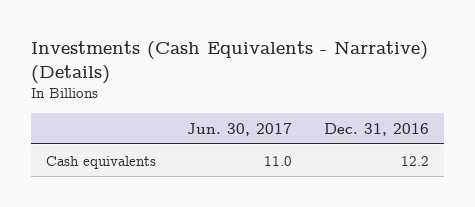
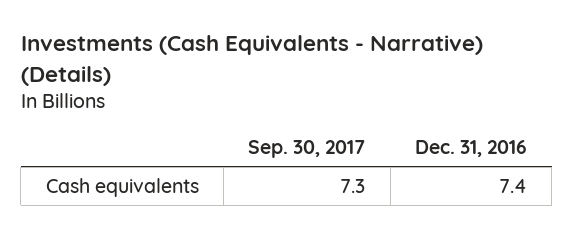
[187,122,293,136] Jun. 30, 2017 -> none
none -> [248,140,366,159] Sep. 30, 2017
[400,155,429,166] 12.2 -> [498,178,527,193] 7.4

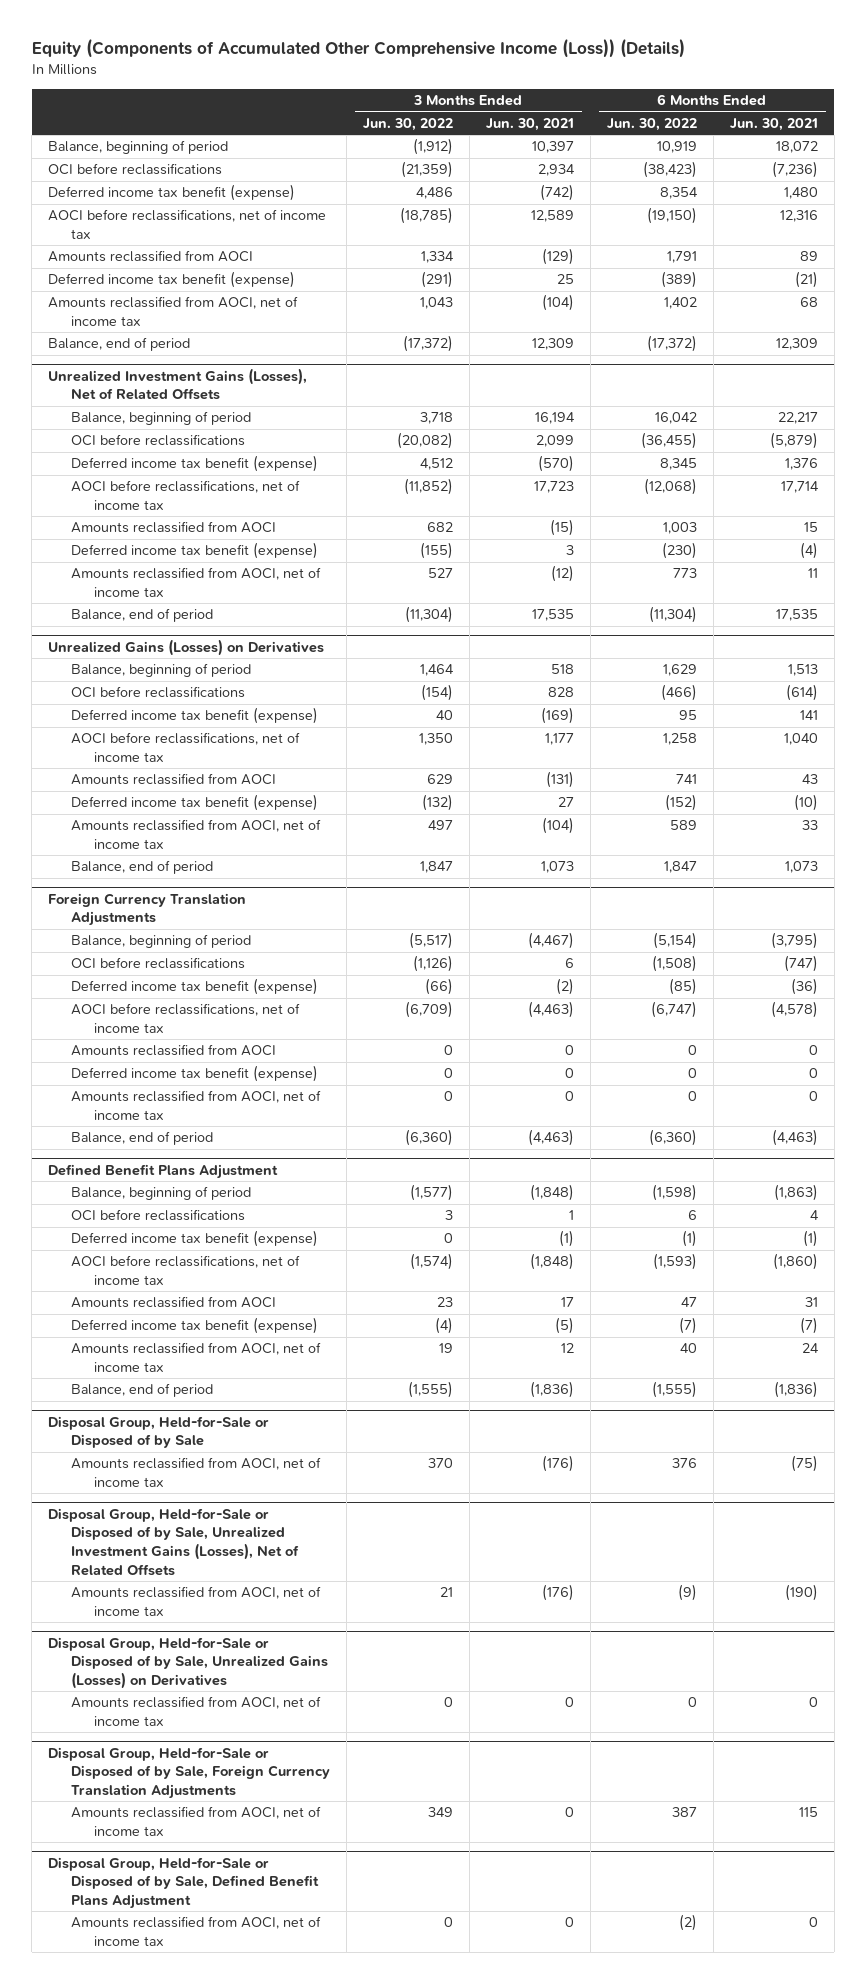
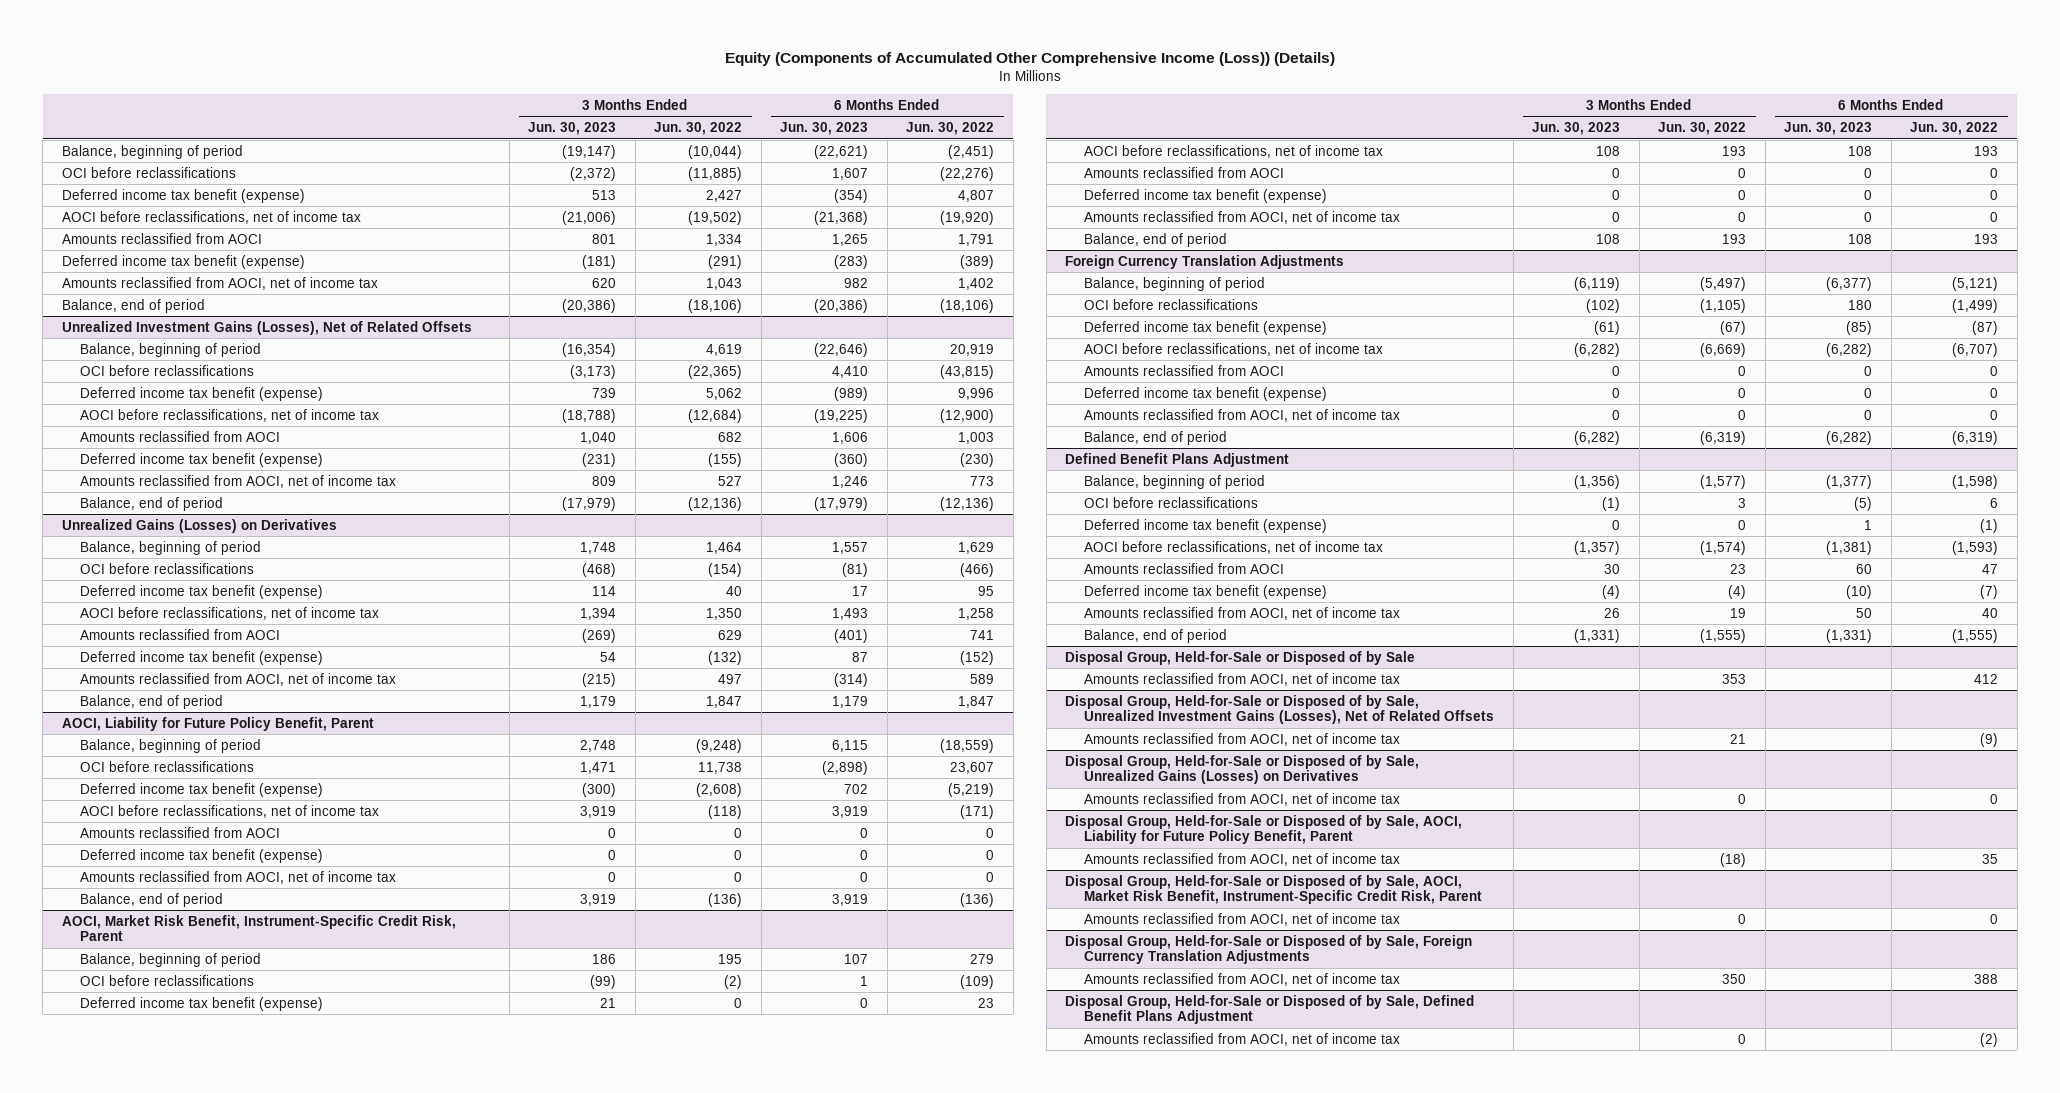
[485,117,574,131] Jun. 30, 2021 -> none
[729,117,818,131] Jun. 30, 2021 -> none
none -> [528,122,617,136] Jun. 30, 2023
none -> [780,122,869,136] Jun. 30, 2023
[412,138,453,156] (1,912) -> [688,144,743,159] (10,044)
[656,141,697,154] 10,919 -> [948,144,995,159] (2,451)
[400,161,453,179] (21,359) -> [688,166,743,181] (11,885)
[642,161,697,179] (38,423) -> [940,166,995,181] (22,276)
[415,187,453,200] 4,486 -> [706,189,743,202] 2,427
[659,187,698,200] 8,354 -> [958,189,995,202] 4,807
[399,207,453,225] (18,785) -> [688,210,743,225] (19,502)
[646,207,697,225] (19,150) -> [940,210,995,225] (19,920)
[402,335,453,353] (17,372) -> [688,298,743,313] (18,106)
[646,335,697,353] (17,372) -> [940,298,995,313] (18,106)
[419,412,453,425] 3,718 -> [706,343,743,356] 4,619
[654,412,697,425] 16,042 -> [950,343,995,356] 20,919
[396,432,453,450] (20,082) -> [688,364,743,379] (22,365)
[640,432,697,450] (36,455) -> [940,364,995,379] (43,815)
[419,458,453,471] 4,512 -> [706,387,743,400] 5,062
[659,458,697,471] 8,345 -> [958,387,995,400] 9,996
[403,478,453,496] (11,852) -> [688,408,743,423] (12,684)
[643,478,697,496] (12,068) -> [940,408,995,423] (12,900)
[404,606,453,624] (11,304) -> [688,496,743,511] (12,136)
[648,606,697,624] (11,304) -> [940,496,995,511] (12,136)
none -> [61,716,374,731] AOCI, Liability for Future Policy Benefit, Parent
none -> [80,738,262,753] Balance, beginning of period
none -> [80,760,255,772] OCI before reclassifications
none -> [80,782,324,797] Deferred income tax benefit (expense)
none -> [80,804,380,818] AOCI before reclassifications, net of income tax
none -> [80,826,281,838] Amounts reclassified from AOCI
none -> [80,848,324,863] Deferred income tax benefit (expense)
none -> [80,870,397,884] Amounts reclassified from AOCI, net of income tax
none -> [80,892,224,907] Balance, end of period
none -> [61,914,456,942] AOCI, Market Risk Benefit, Instrument-Specific Credit Risk, Parent
none -> [80,952,262,967] Balance, beginning of period
none -> [80,974,255,986] OCI before reclassifications
none -> [80,996,324,1011] Deferred income tax benefit (expense)
none -> [1084,144,1384,158] AOCI before reclassifications, net of income tax
none -> [1084,166,1285,178] Amounts reclassified from AOCI
none -> [1084,188,1328,203] Deferred income tax benefit (expense)
none -> [1084,210,1401,224] Amounts reclassified from AOCI, net of income tax
none -> [1084,232,1228,247] Balance, end of period
[408,932,453,950] (5,517) -> [1700,276,1747,291] (5,497)
[652,932,697,950] (5,154) -> [1952,276,1999,291] (5,121)
[412,955,453,973] (1,126) -> [1700,298,1747,313] (1,105)
[651,955,697,973] (1,508) -> [1952,298,1999,313] (1,499)
[424,978,453,996] (66) -> [1720,320,1747,335] (67)
[668,978,697,996] (85) -> [1972,320,1999,335] (87)
[404,1001,453,1019] (6,709) -> [1700,342,1747,357] (6,669)
[650,1001,697,1019] (6,747) -> [1952,342,1999,357] (6,707)
[404,1129,453,1147] (6,360) -> [1700,430,1747,445] (6,319)
[648,1129,697,1147] (6,360) -> [1952,430,1999,445] (6,319)
[427,1458,453,1469] 370 -> [1722,673,1747,684] 353
[671,1458,697,1469] 376 -> [1974,673,1999,684] 412
none -> [1065,814,1463,845] Disposal Group, Held-for-Sale or Disposed of by Sale, AOCI, Liability for Future Policy Benefit, Parent
none -> [1084,852,1401,866] Amounts reclassified from AOCI, net of income tax
none -> [1065,874,1483,905] Disposal Group, Held-for-Sale or Disposed of by Sale, AOCI, Market Risk Benefit, Instrument-Specific Credit Risk, Parent
none -> [1084,912,1401,926] Amounts reclassified from AOCI, net of income tax
[427,1807,453,1818] 349 -> [1722,973,1747,984] 350
[671,1807,697,1818] 387 -> [1974,973,1999,984] 388

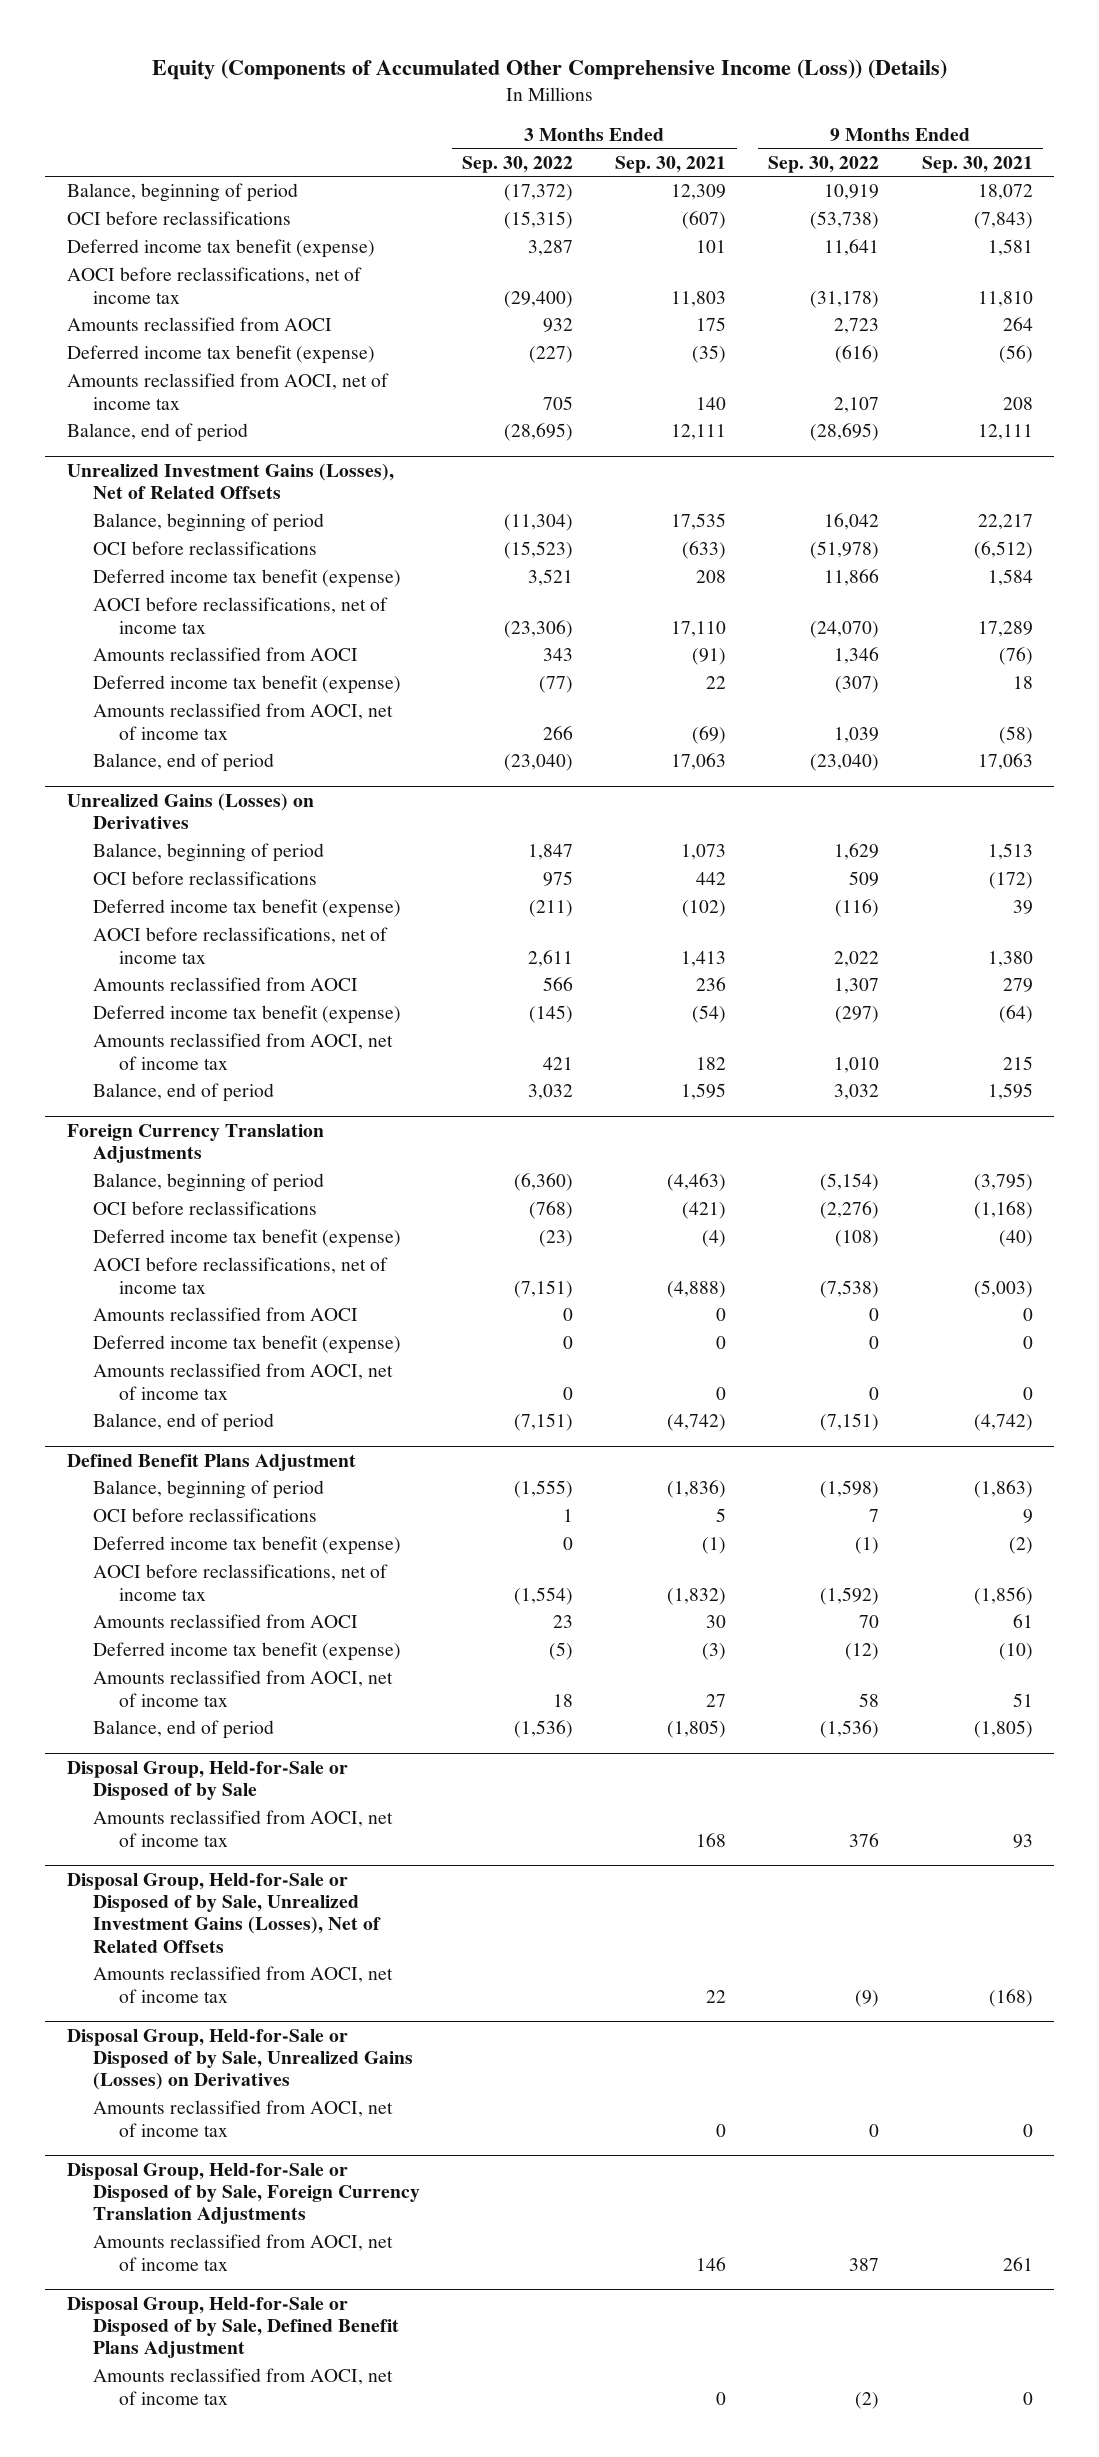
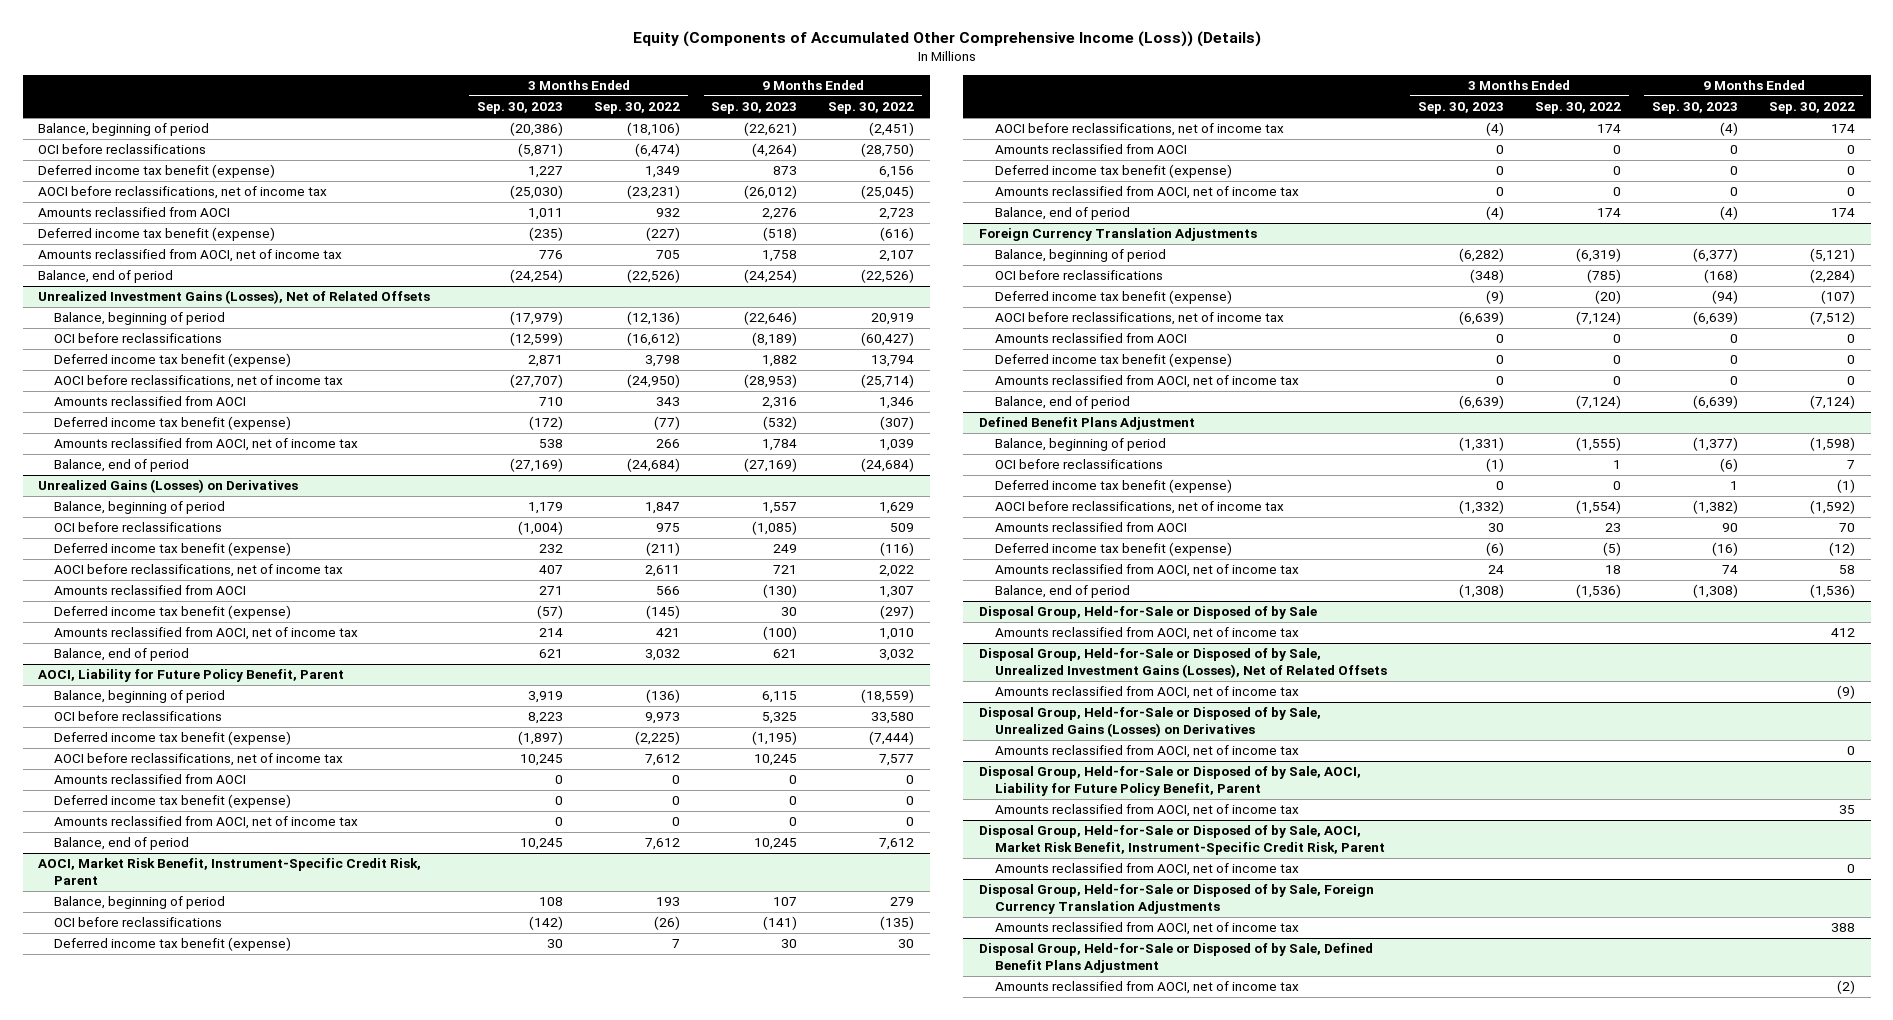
[615,155,727,173] Sep. 30, 2021 -> none
[921,155,1033,173] Sep. 30, 2021 -> none
none -> [477,102,564,115] Sep. 30, 2023
none -> [711,102,798,115] Sep. 30, 2023
[504,184,574,202] (17,372) -> [627,122,681,137] (18,106)
[824,184,880,201] 10,919 -> [869,122,915,137] (2,451)
[504,211,574,230] (15,315) -> [635,143,681,158] (6,474)
[810,211,880,230] (53,738) -> [861,143,915,158] (28,750)
[528,240,574,257] 3,287 -> [645,166,681,179] 1,349
[824,239,880,257] 11,641 -> [879,166,915,179] 6,156
[504,290,574,308] (29,400) -> [627,185,681,200] (23,231)
[810,290,880,308] (31,178) -> [861,185,915,200] (25,045)
[504,423,574,442] (28,695) -> [627,269,681,284] (22,526)
[810,423,880,442] (28,695) -> [861,269,915,284] (22,526)
[504,514,574,532] (11,304) -> [627,311,681,326] (12,136)
[824,513,880,531] 16,042 -> [871,313,915,326] 20,919
[504,541,574,560] (15,523) -> [627,332,681,347] (16,612)
[810,541,880,560] (51,978) -> [861,332,915,347] (60,427)
[528,569,574,587] 3,521 -> [645,355,681,368] 3,798
[824,569,880,587] 11,866 -> [871,355,915,368] 13,794
[504,619,574,638] (23,306) -> [627,374,681,389] (24,950)
[810,620,880,638] (24,070) -> [861,374,915,389] (25,714)
[504,754,574,772] (23,040) -> [627,458,681,473] (24,684)
[810,754,880,772] (23,040) -> [861,458,915,473] (24,684)
none -> [38,669,345,683] AOCI, Liability for Future Policy Benefit, Parent
none -> [54,690,226,704] Balance, beginning of period
none -> [54,711,223,722] OCI before reclassifications
none -> [54,731,292,746] Deferred income tax benefit (expense)
none -> [54,753,344,767] AOCI before reclassifications, net of income tax
none -> [54,774,247,785] Amounts reclassified from AOCI
none -> [54,794,292,809] Deferred income tax benefit (expense)
none -> [54,816,359,830] Amounts reclassified from AOCI, net of income tax
none -> [54,837,190,851] Balance, end of period
none -> [38,858,422,885] AOCI, Market Risk Benefit, Instrument-Specific Credit Risk, Parent
none -> [54,896,226,910] Balance, beginning of period
none -> [54,917,223,928] OCI before reclassifications
none -> [54,937,292,952] Deferred income tax benefit (expense)
none -> [994,123,1284,137] AOCI before reclassifications, net of income tax
none -> [994,144,1187,155] Amounts reclassified from AOCI
none -> [994,164,1232,179] Deferred income tax benefit (expense)
none -> [994,186,1299,200] Amounts reclassified from AOCI, net of income tax
none -> [994,207,1130,221] Balance, end of period
[514,1173,574,1192] (6,360) -> [1575,248,1621,263] (6,319)
[820,1173,880,1192] (5,154) -> [1810,248,1856,263] (5,121)
[529,1201,574,1220] (768) -> [1586,269,1621,284] (785)
[820,1201,880,1220] (2,276) -> [1810,269,1856,284] (2,284)
[539,1230,574,1248] (23) -> [1594,290,1621,305] (20)
[835,1230,880,1248] (108) -> [1821,290,1856,305] (107)
[514,1279,574,1298] (7,151) -> [1575,311,1621,326] (7,124)
[820,1279,880,1298] (7,538) -> [1810,311,1856,326] (7,512)
[514,1413,574,1432] (7,151) -> [1575,395,1621,410] (7,124)
[820,1413,880,1432] (7,151) -> [1810,395,1856,410] (7,124)
[849,1832,880,1847] 376 -> [1831,628,1856,638] 412
none -> [978,766,1361,796] Disposal Group, Held-for-Sale or Disposed of by Sale, AOCI, Liability for Future Policy Benefit, Parent
none -> [994,804,1299,818] Amounts reclassified from AOCI, net of income tax
none -> [978,825,1385,855] Disposal Group, Held-for-Sale or Disposed of by Sale, AOCI, Market Risk Benefit, Instrument-Specific Credit Risk, Parent
none -> [994,863,1299,877] Amounts reclassified from AOCI, net of income tax
[849,2257,880,2271] 387 -> [1831,923,1856,933] 388

